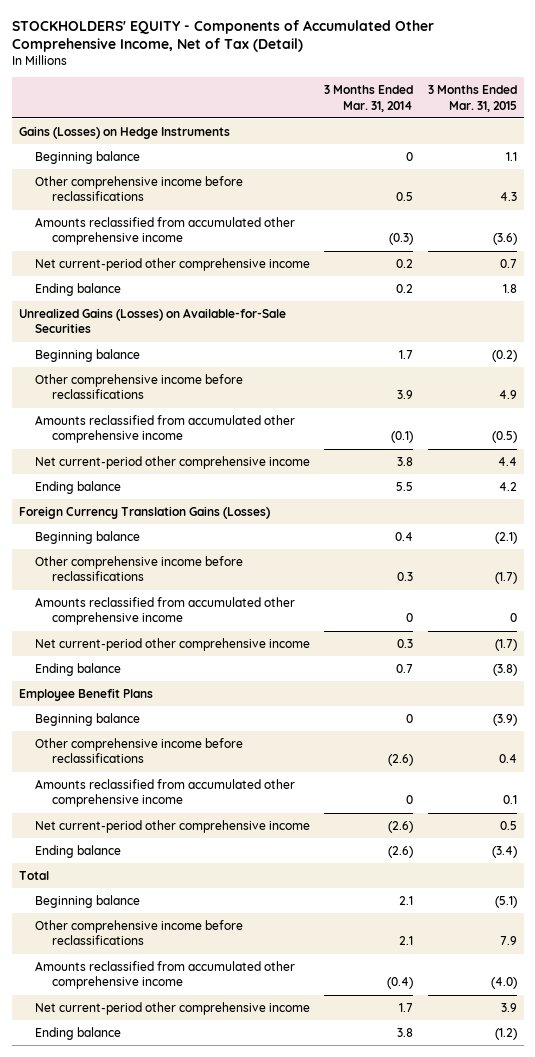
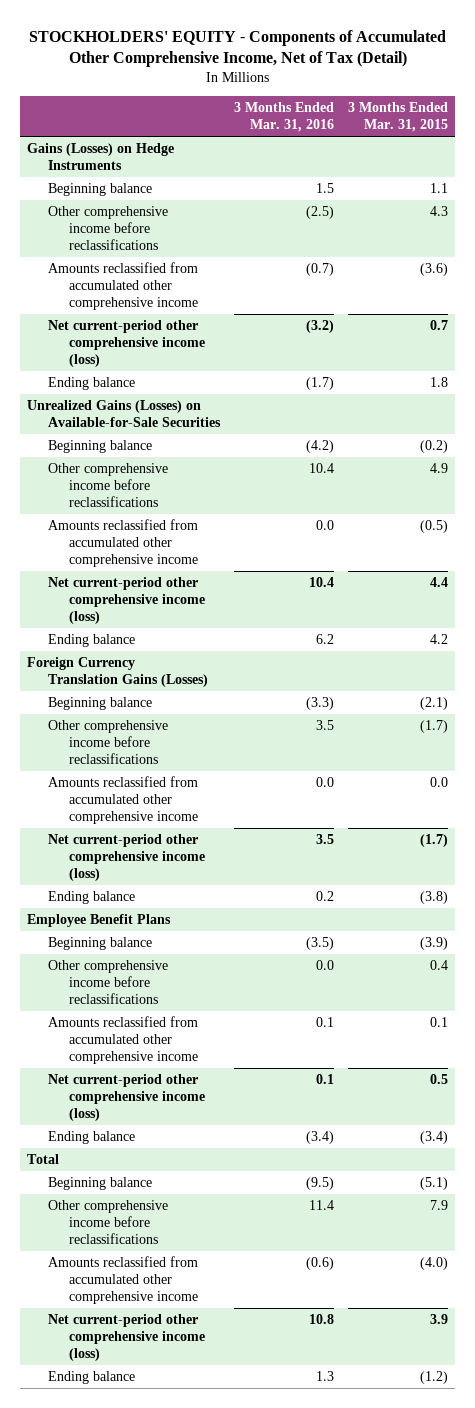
[324,85,414,112] 3 Months Ended Mar. 31, 2014 -> none
none -> [233,102,334,133] 3 Months Ended Mar. 31, 2016
[35,257,311,271] Net current-period other comprehensive income -> [47,319,205,368] Net current-period other comprehensive income (loss)
[35,455,311,469] Net current-period other comprehensive income -> [47,576,205,625] Net current-period other comprehensive income (loss)
[509,613,517,623] 0 -> [430,776,449,787] 0.0
[35,637,311,651] Net current-period other comprehensive income -> [47,833,205,882] Net current-period other comprehensive income (loss)
[35,819,311,833] Net current-period other comprehensive income -> [47,1073,205,1122] Net current-period other comprehensive income (loss)
[35,1001,311,1015] Net current-period other comprehensive income -> [47,1313,205,1362] Net current-period other comprehensive income (loss)

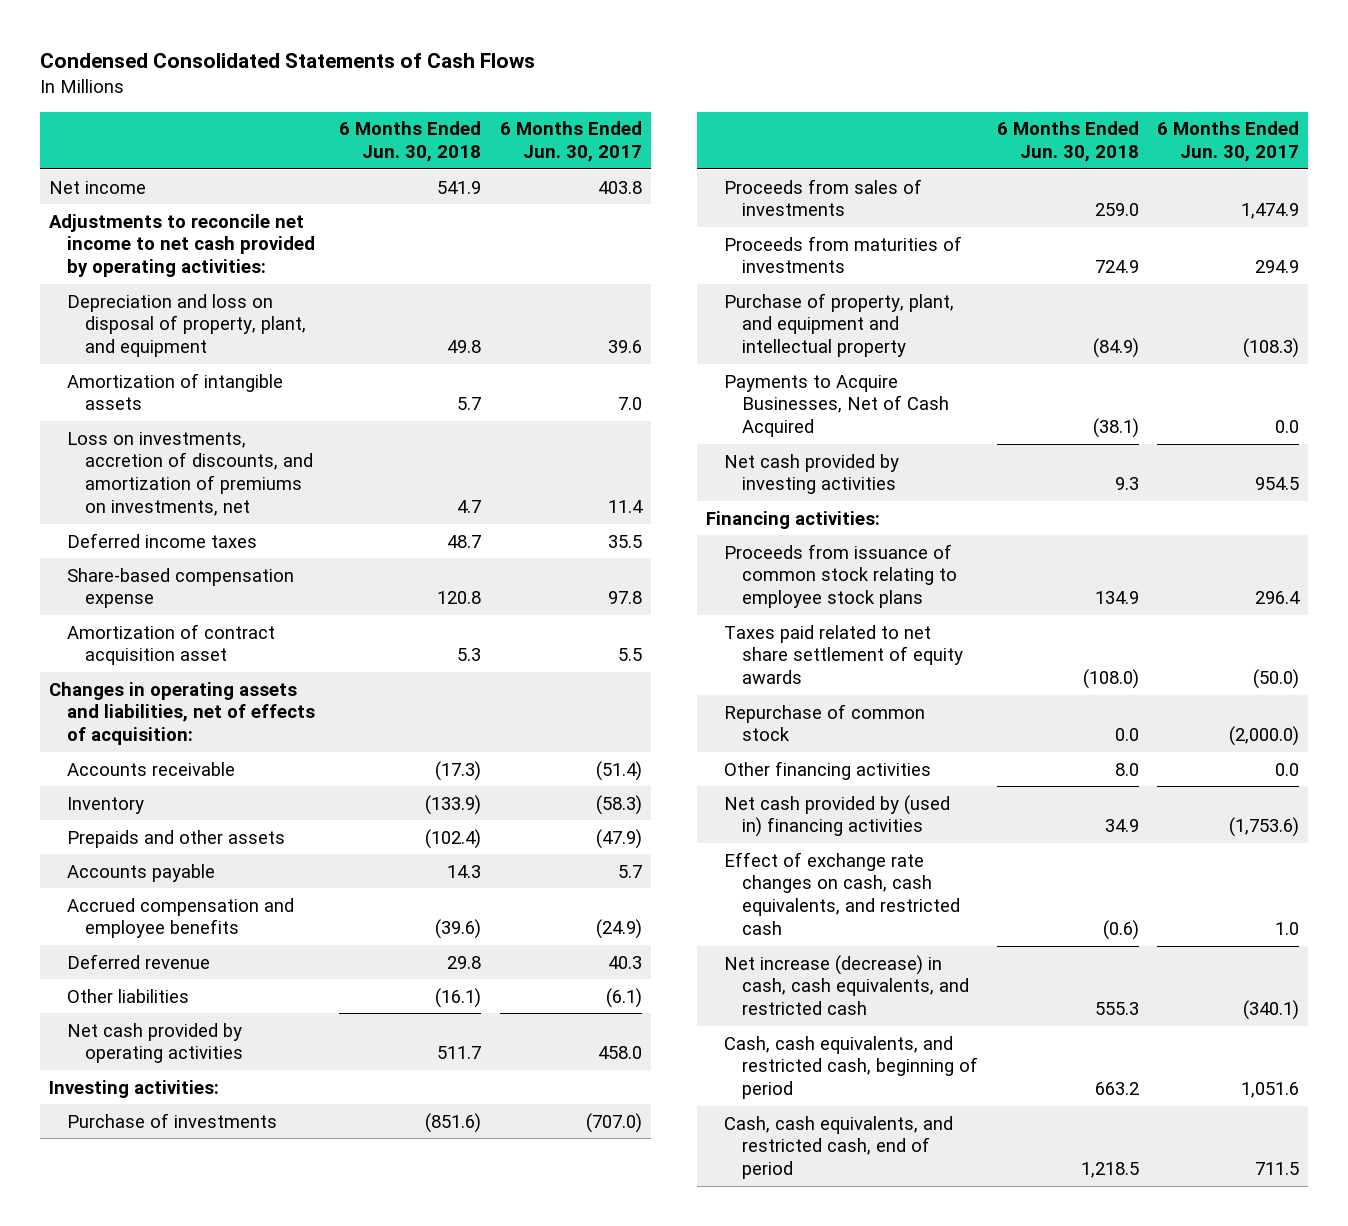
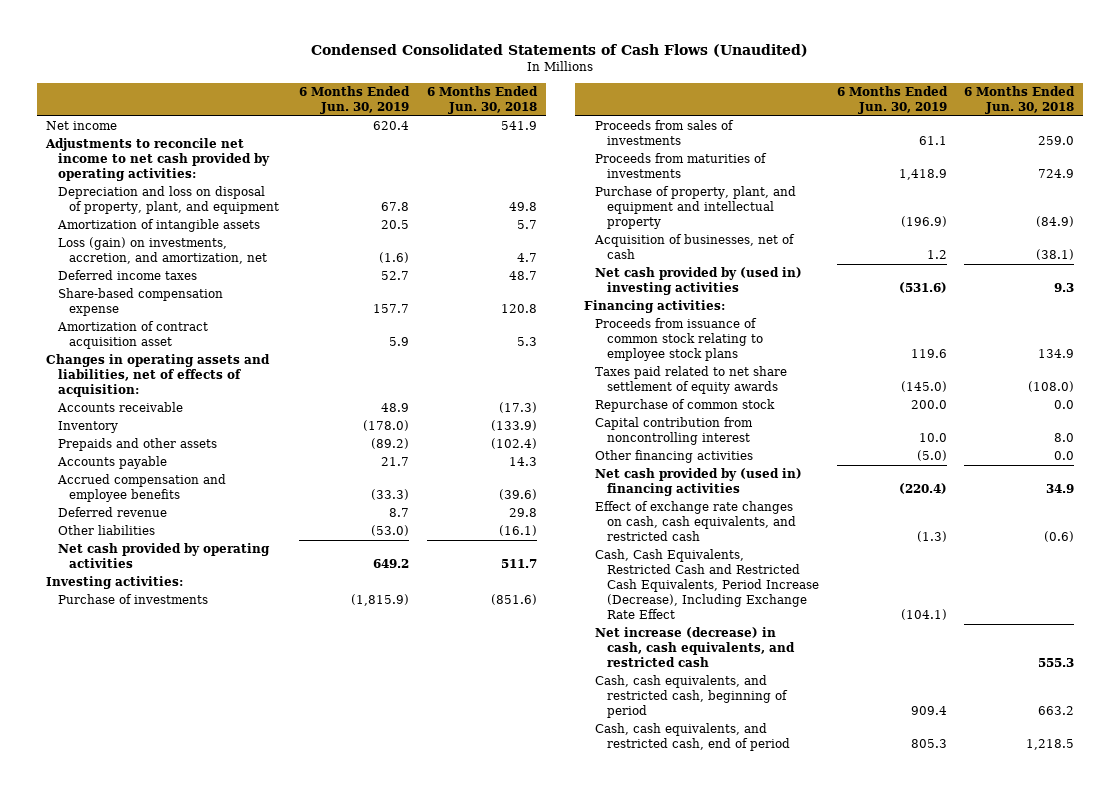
[39,53,535,69] Condensed Consolidated Statements of Cash Flows -> [311,44,809,58] Condensed Consolidated Statements of Cash Flows (Unaudited)
[499,121,642,163] 6 Months Ended Jun. 30, 2017 -> none
none -> [299,86,411,114] 6 Months Ended Jun. 30, 2019
[66,431,313,516] Loss on investments, accretion of discounts, and amortization of premiums on investments, net -> [57,237,268,265] Loss (gain) on investments, accretion, and amortization, net
[724,374,950,438] Payments to Acquire Businesses, Net of Cash Acquired -> [594,234,796,260] Acquisition of businesses, net of cash
[724,453,900,495] Net cash provided by investing activities -> [595,267,803,296] Net cash provided by (used in) investing activities
none -> [595,417,754,446] Capital contribution from noncontrolling interest
[1114,762,1139,776] 8.0 -> [1054,451,1075,461] 0.0
none -> [595,549,819,619] Cash, Cash Equivalents, Restricted Cash and Restricted Cash Equivalents, Period Increase (Decrease), Including Exchange Rate Effect

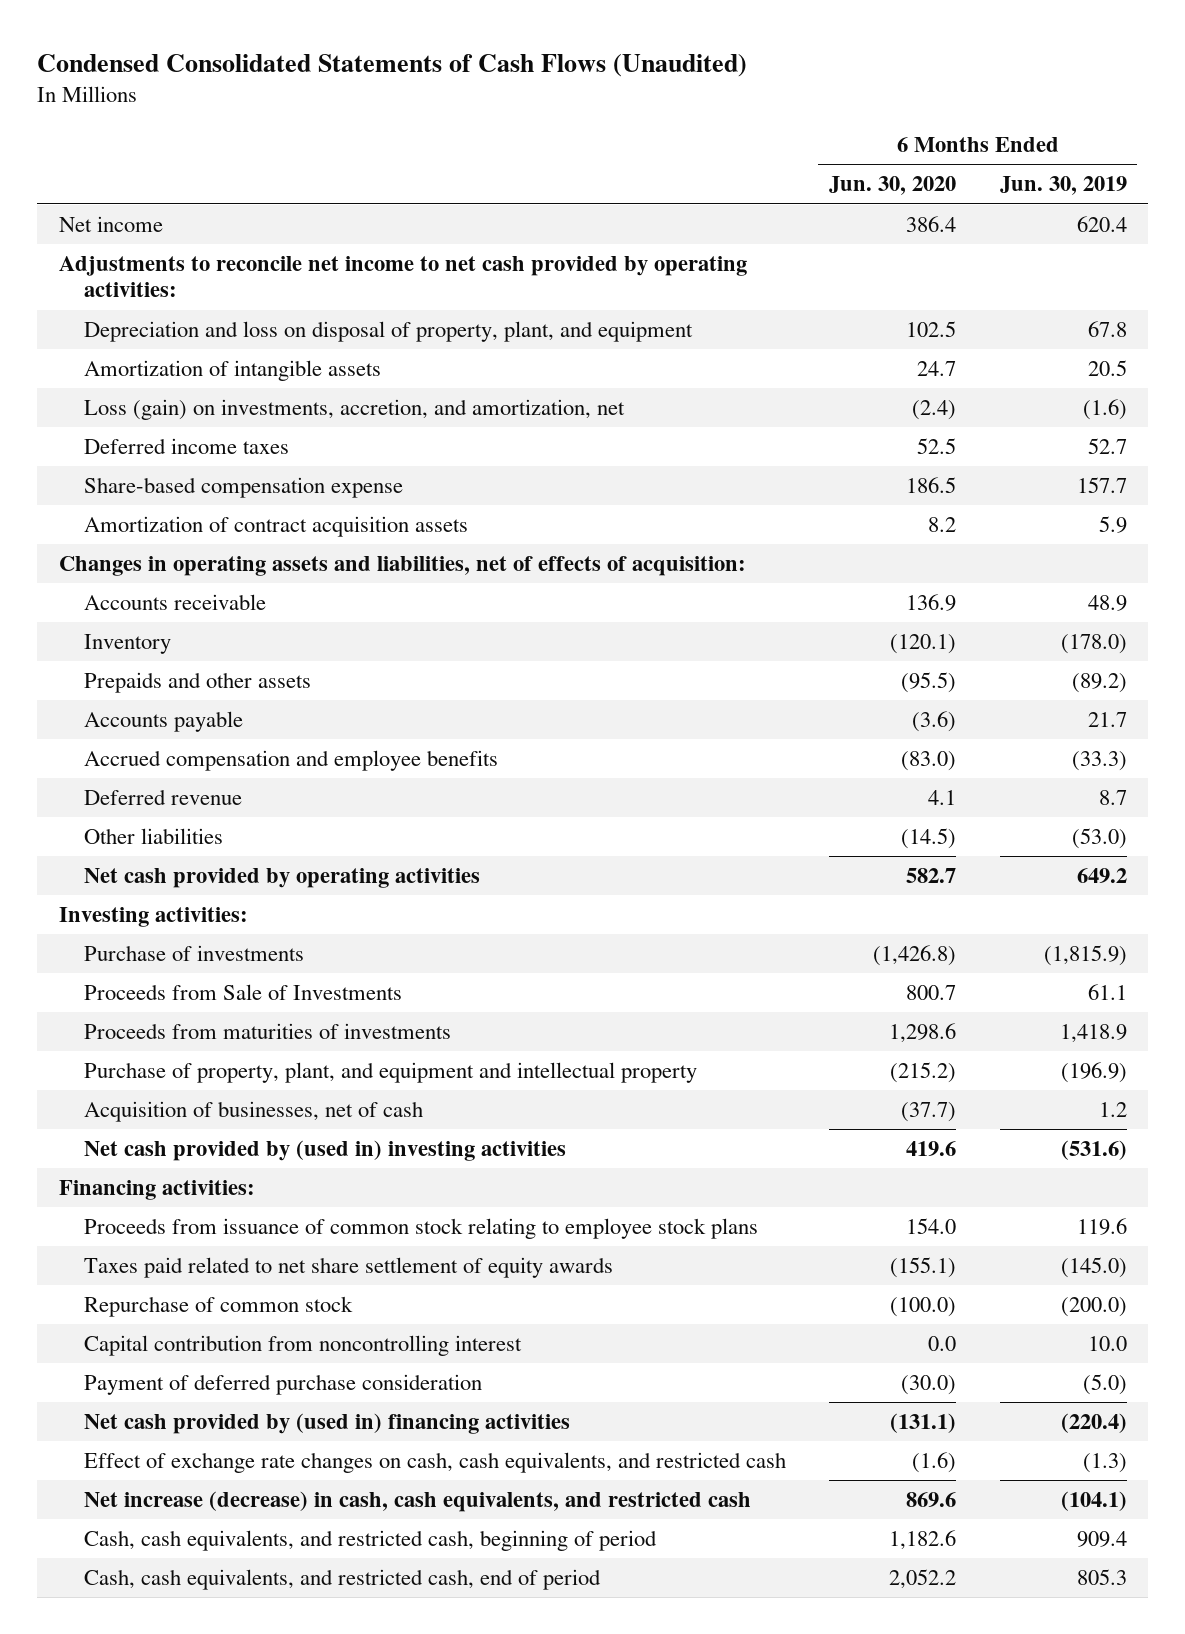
[426,86,538,114] 6 Months Ended Jun. 30, 2018 -> none
none -> [829,176,957,196] Jun. 30, 2020
[56,321,208,350] Amortization of contract acquisition asset -> [83,516,468,538] Amortization of contract acquisition assets
[595,120,735,146] Proceeds from sales of investments -> [83,984,402,1001] Proceeds from Sale of Investments
[910,400,947,410] 200.0 -> [1060,1297,1127,1318] (200.0)
[595,450,754,464] Other financing activities -> [83,1374,482,1396] Payment of deferred purchase consideration
[595,627,795,668] Net increase (decrease) in cash, cash equivalents, and restricted cash -> none
[595,549,819,619] Cash, Cash Equivalents, Restricted Cash and Restricted Cash Equivalents, Period Increase (Decrease), Including Exchange Rate Effect -> [83,1491,751,1513] Net increase (decrease) in cash, cash equivalents, and restricted cash

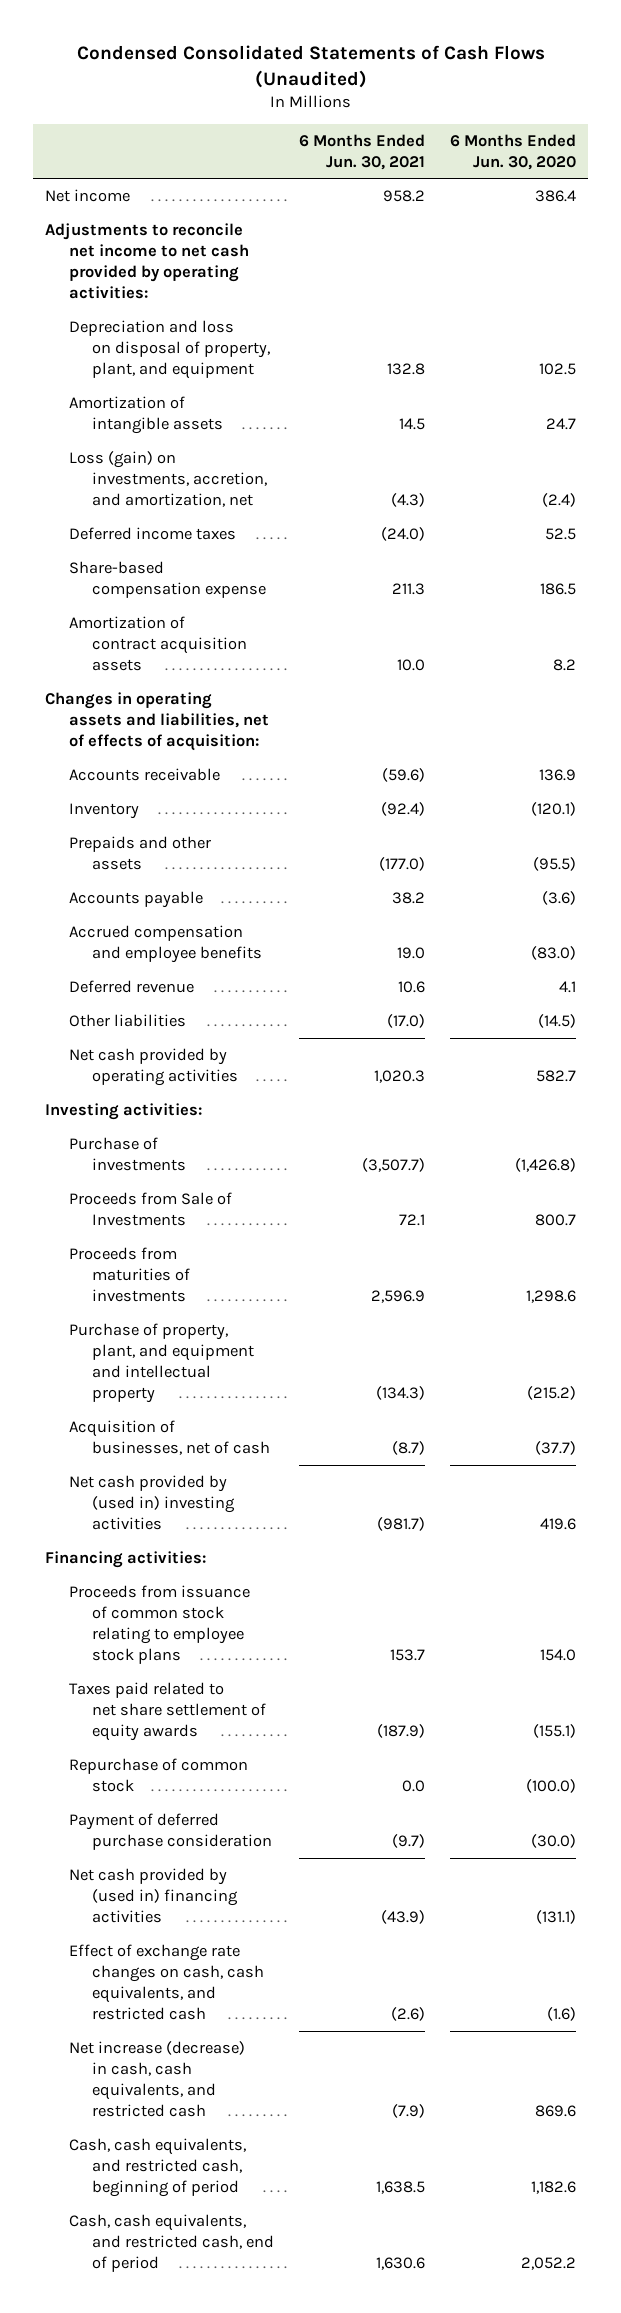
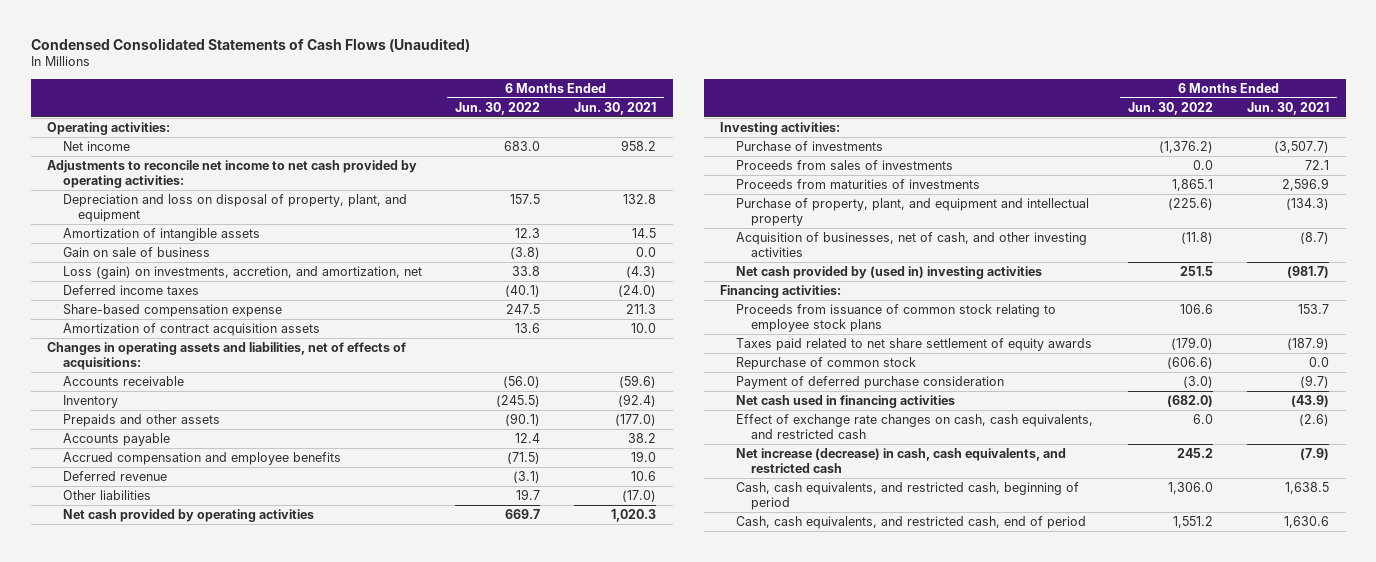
[449,133,576,170] 6 Months Ended Jun. 30, 2020 -> none
none -> [455,101,541,115] Jun. 30, 2022
none -> [47,122,171,136] Operating activities:
none -> [62,247,210,258] Gain on sale of business
[45,692,269,751] Changes in operating assets and liabilities, net of effects of acquisition: -> [47,342,407,371] Changes in operating assets and liabilities, net of effects of acquisitions:
[68,1192,232,1227] Proceeds from Sale of Investments -> [735,160,953,171] Proceeds from sales of investments
[68,1420,271,1456] Acquisition of businesses, net of cash -> [735,232,1087,258] Acquisition of businesses, net of cash, and other investing activities
[68,1868,239,1923] Net cash provided by (used in) financing activities -> [735,395,955,409] Net cash used in financing activities

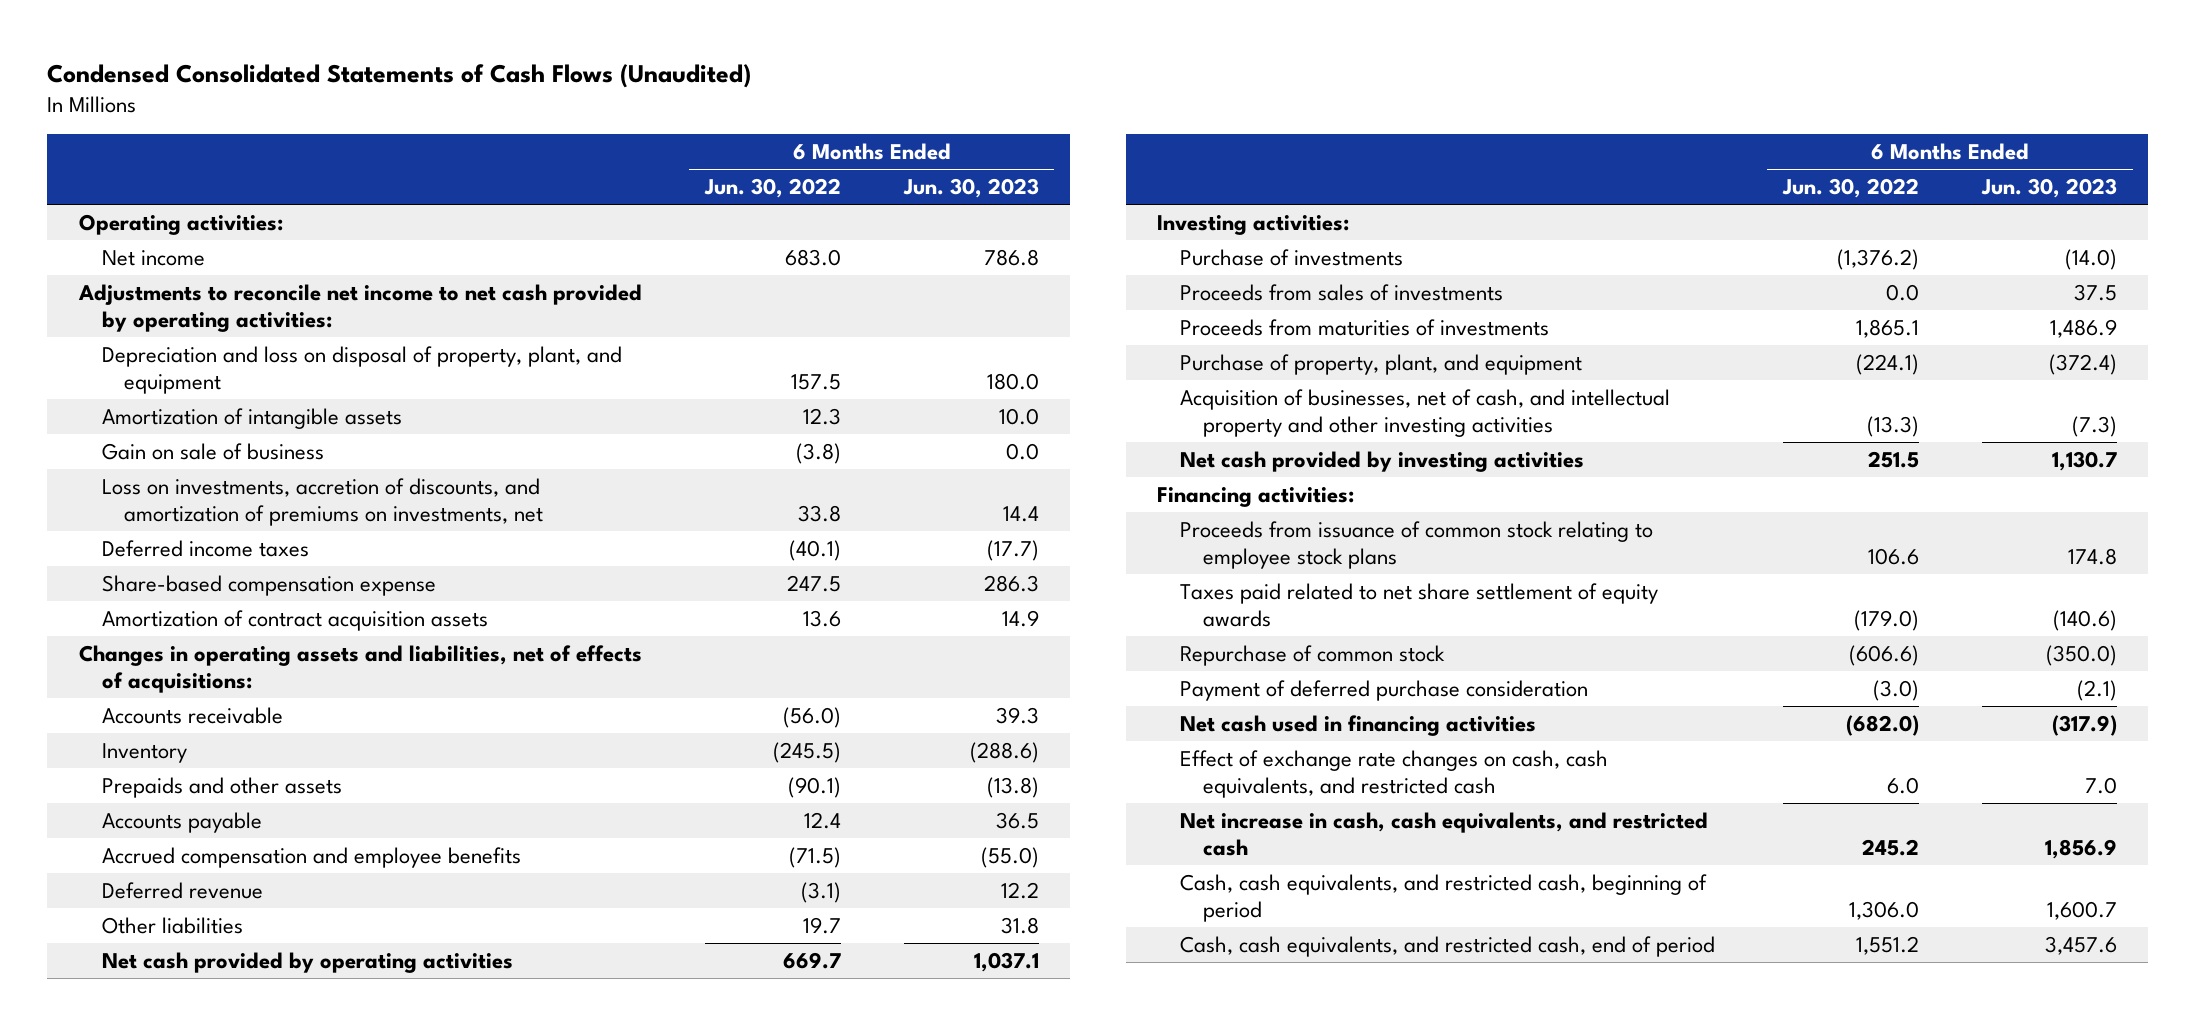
[574,101,657,115] Jun. 30, 2021 -> none
none -> [902,178,1039,199] Jun. 30, 2023
[62,266,422,280] Loss (gain) on investments, accretion, and amortization, net -> [101,477,544,526] Loss on investments, accretion of discounts, and amortization of premiums on investments, net
[735,198,1089,227] Purchase of property, plant, and equipment and intellectual property -> [1179,353,1582,375] Purchase of property, plant, and equipment
[1168,198,1214,211] (225.6) -> [1856,353,1920,375] (224.1)
[735,232,1087,258] Acquisition of businesses, net of cash, and other investing activities -> [1179,388,1670,437] Acquisition of businesses, net of cash, and intellectual property and other investing activities
[1181,232,1214,245] (11.8) -> [1867,415,1920,437] (13.3)
[735,266,1042,280] Net cash provided by (used in) investing activities -> [1179,450,1584,472] Net cash provided by investing activities
[735,448,1066,474] Net increase (decrease) in cash, cash equivalents, and restricted cash -> [1179,811,1708,856] Net increase in cash, cash equivalents, and restricted cash

